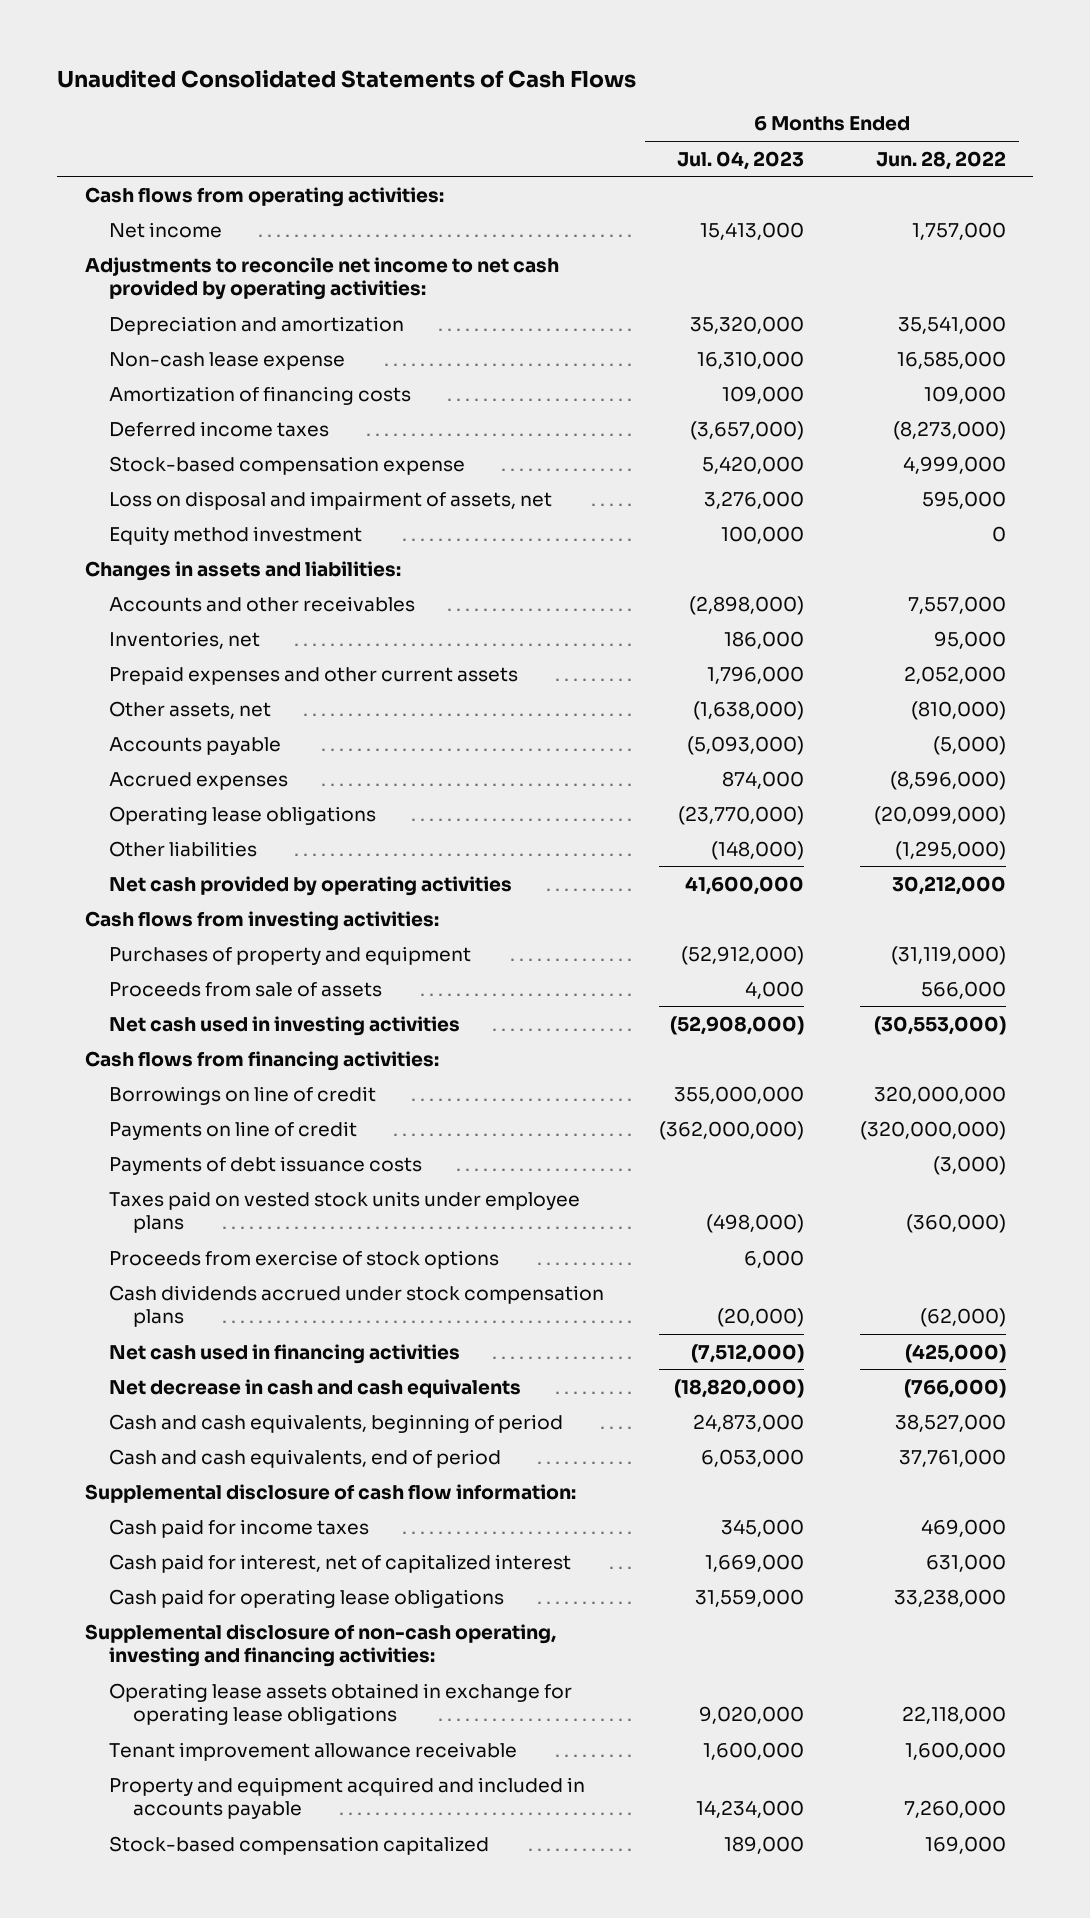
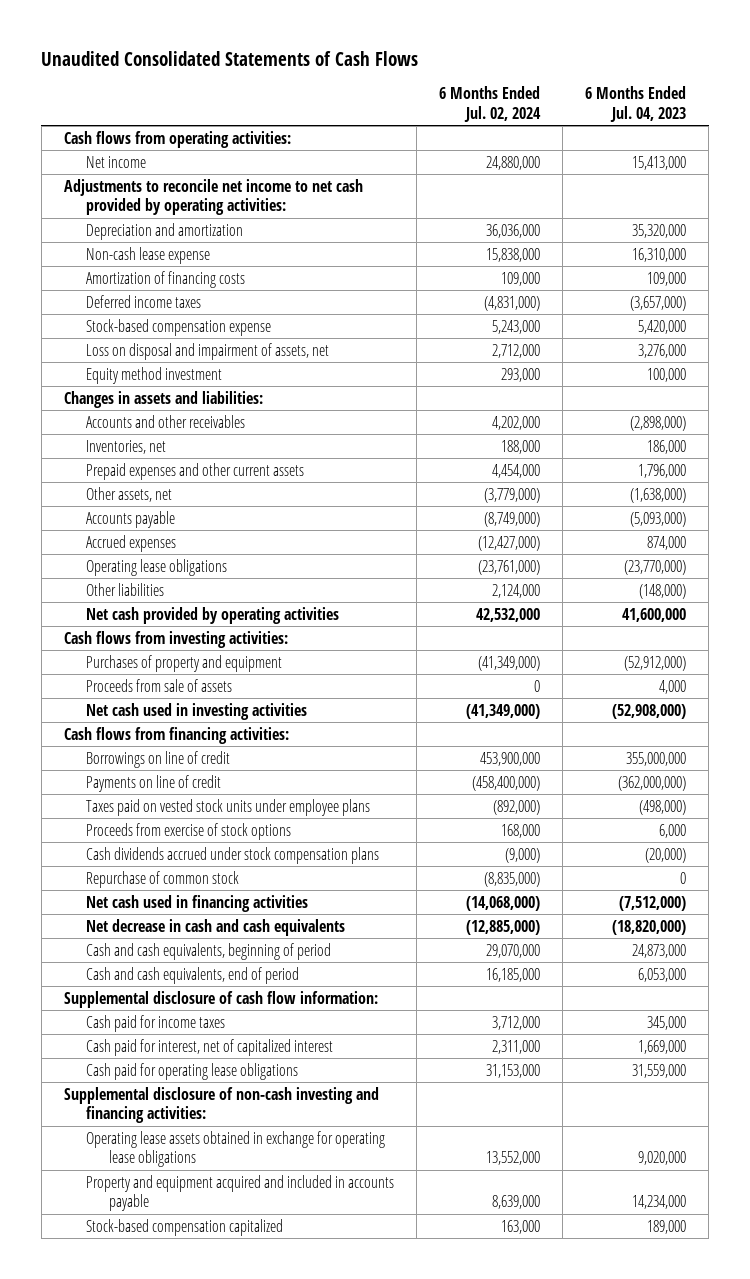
[875,150,1006,170] Jun. 28, 2022 -> none
none -> [439,86,542,123] 6 Months Ended Jul. 02, 2024
[108,1155,422,1175] Payments of debt issuance costs -> none
none -> [86,870,240,888] Repurchase of common stock
[84,1623,556,1668] Supplemental disclosure of non-cash operating, investing and financing activities: -> [63,1086,379,1124] Supplemental disclosure of non-cash investing and financing activities:
[108,1741,517,1761] Tenant improvement allowance receivable -> none

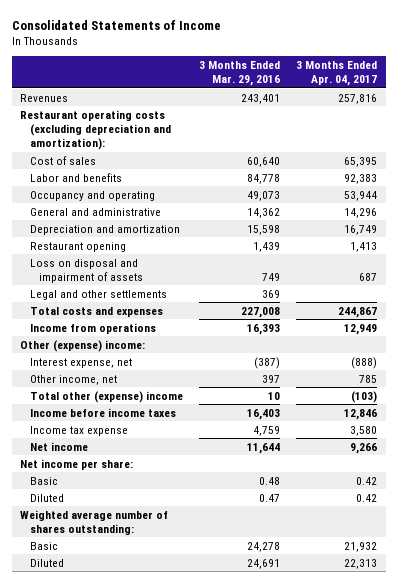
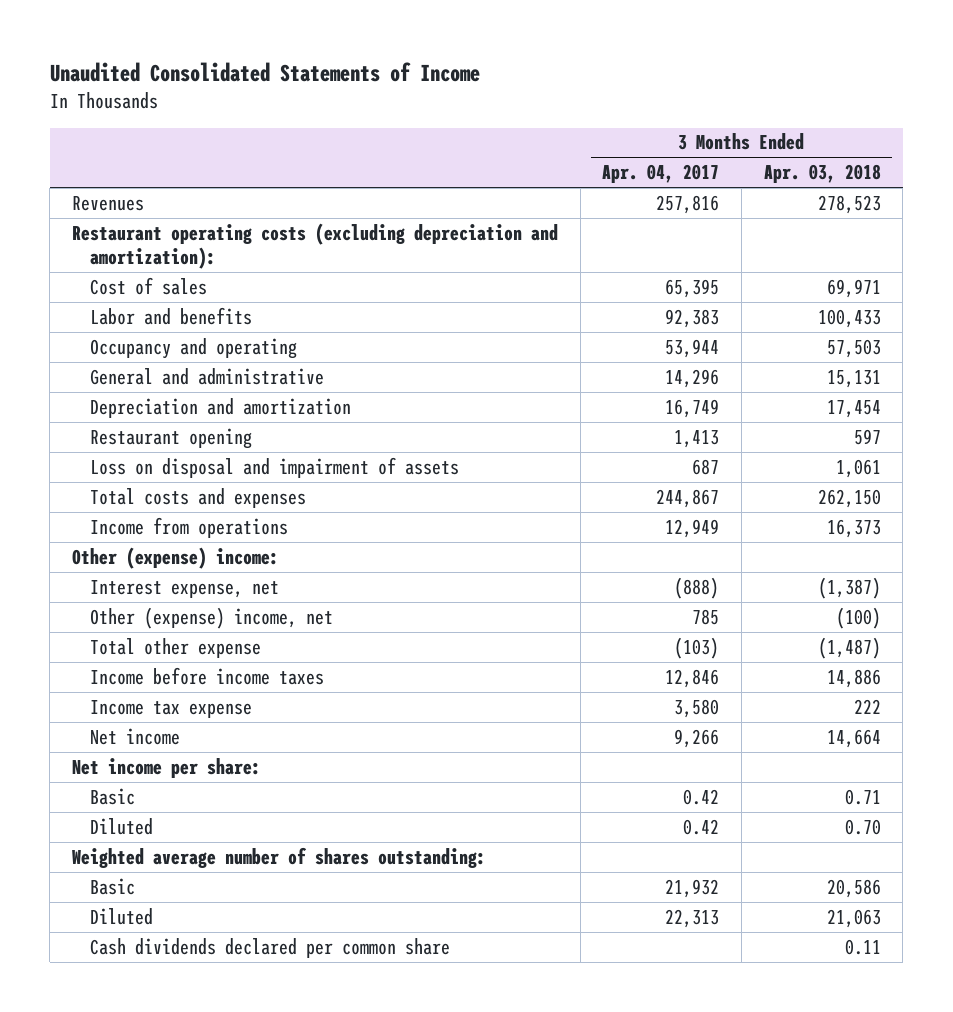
[12,19,222,30] Consolidated Statements of Income -> [49,61,480,82] Unaudited Consolidated Statements of Income
[199,61,281,87] 3 Months Ended Mar. 29, 2016 -> none
none -> [763,164,881,184] Apr. 03, 2018
[29,289,167,300] Legal and other settlements -> none
[29,374,117,385] Other income, net -> [89,606,333,629] Other (expense) income, net
[29,390,183,403] Total other (expense) income -> [89,637,261,658] Total other expense
none -> [89,937,450,958] Cash dividends declared per common share

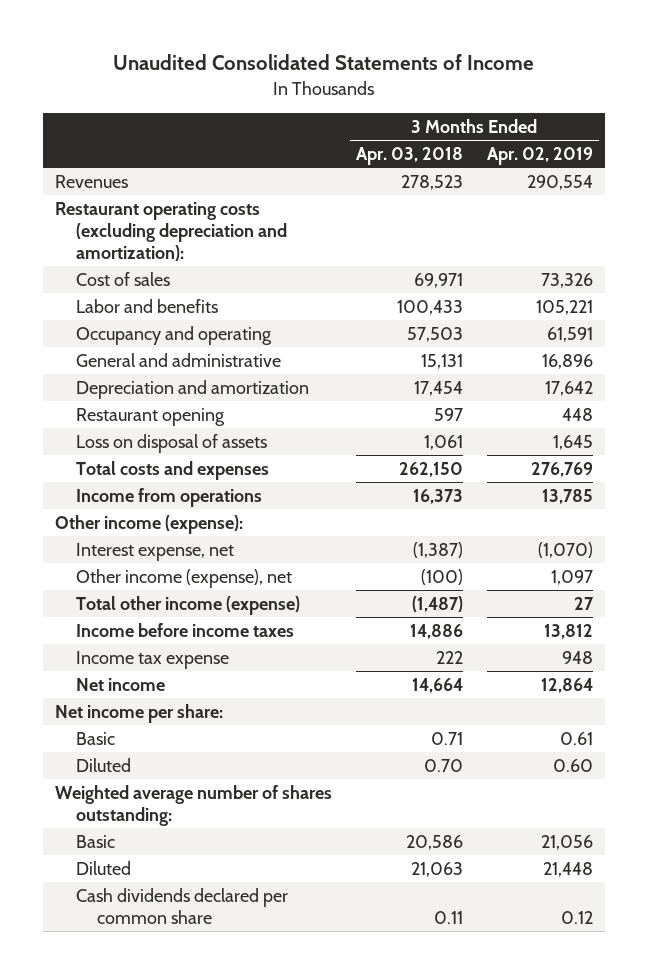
[602,164,720,184] Apr. 04, 2017 -> none
none -> [486,146,593,165] Apr. 02, 2019
[89,456,459,478] Loss on disposal and impairment of assets -> [75,433,267,453] Loss on disposal of assets
[71,546,279,569] Other (expense) income: -> [54,514,243,534] Other income (expense):
[89,606,333,629] Other (expense) income, net -> [75,568,292,588] Other income (expense), net
[89,637,261,658] Total other expense -> [75,595,300,615] Total other income (expense)

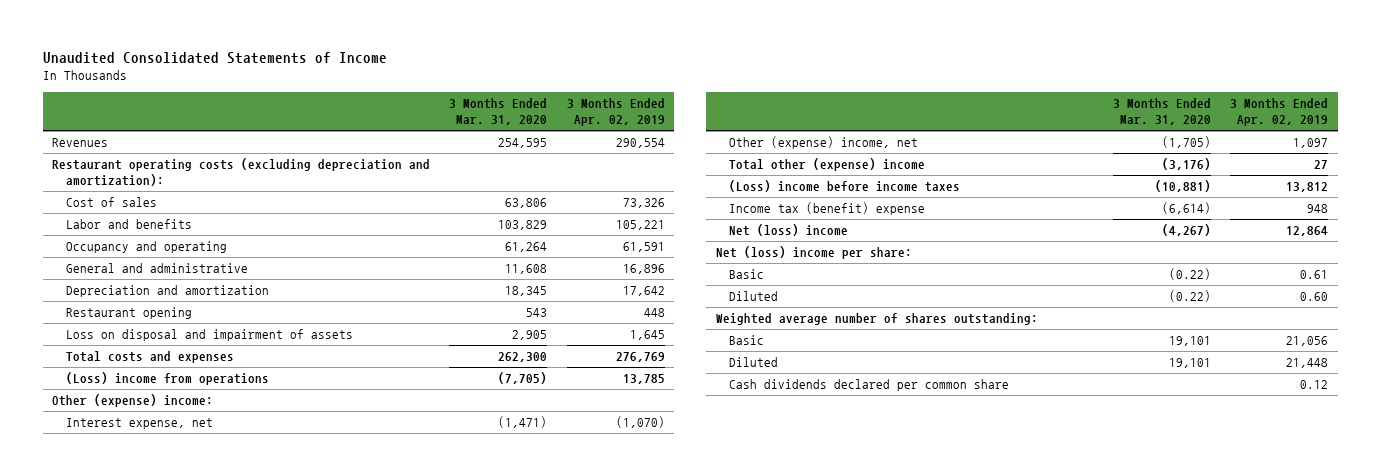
[355,146,463,165] Apr. 03, 2018 -> none
none -> [449,97,548,126] 3 Months Ended Mar. 31, 2020
[75,433,267,453] Loss on disposal of assets -> [65,329,353,342] Loss on disposal and impairment of assets
[75,487,262,507] Income from operations -> [65,372,269,386] (Loss) income from operations
[54,514,243,534] Other income (expense): -> [52,394,214,408] Other (expense) income:
[75,568,292,588] Other income (expense), net -> [729,136,919,150] Other (expense) income, net
[75,595,300,615] Total other income (expense) -> [729,158,926,172] Total other (expense) income
[75,622,294,637] Income before income taxes -> [729,180,961,193] (Loss) income before income taxes
[75,650,229,669] Income tax expense -> [729,202,926,216] Income tax (benefit) expense
[75,677,165,691] Net income -> [729,224,849,237] Net (loss) income
[54,703,223,723] Net income per share: -> [715,246,912,260] Net (loss) income per share:

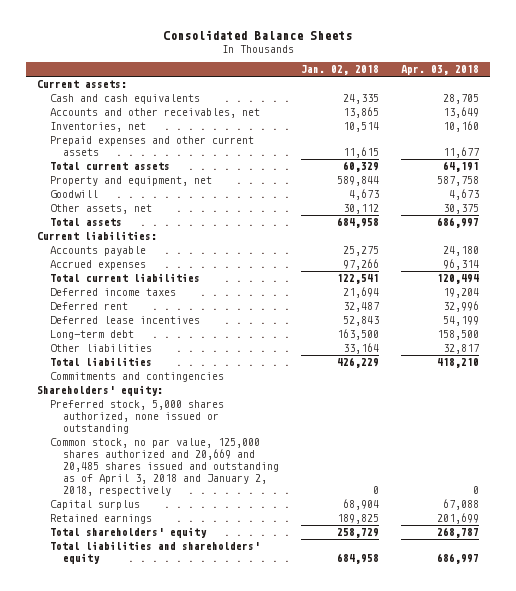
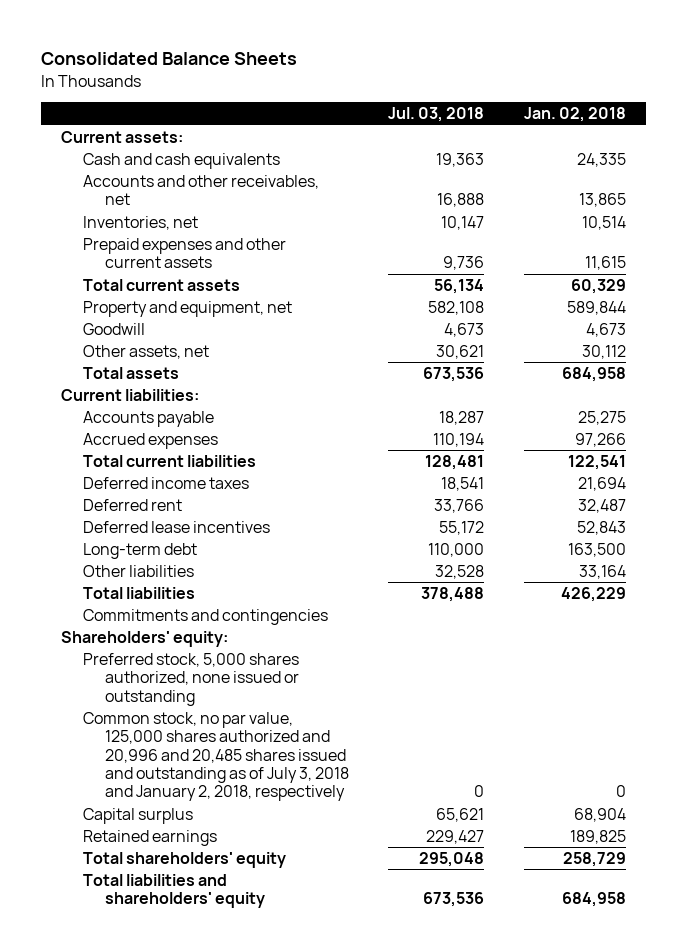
[400,65,479,76] Apr. 03, 2018 -> none
none -> [388,107,485,123] Jul. 03, 2018
[50,438,280,496] Common stock, no par value, 125,000 shares authorized and 20,669 and 20,485 shares issued and outstanding as of April 3, 2018 and January 2, 2018, respectively -> [82,711,349,802] Common stock, no par value, 125,000 shares authorized and 20,996 and 20,485 shares issued and outstanding as of July 3, 2018 and January 2, 2018, respectively

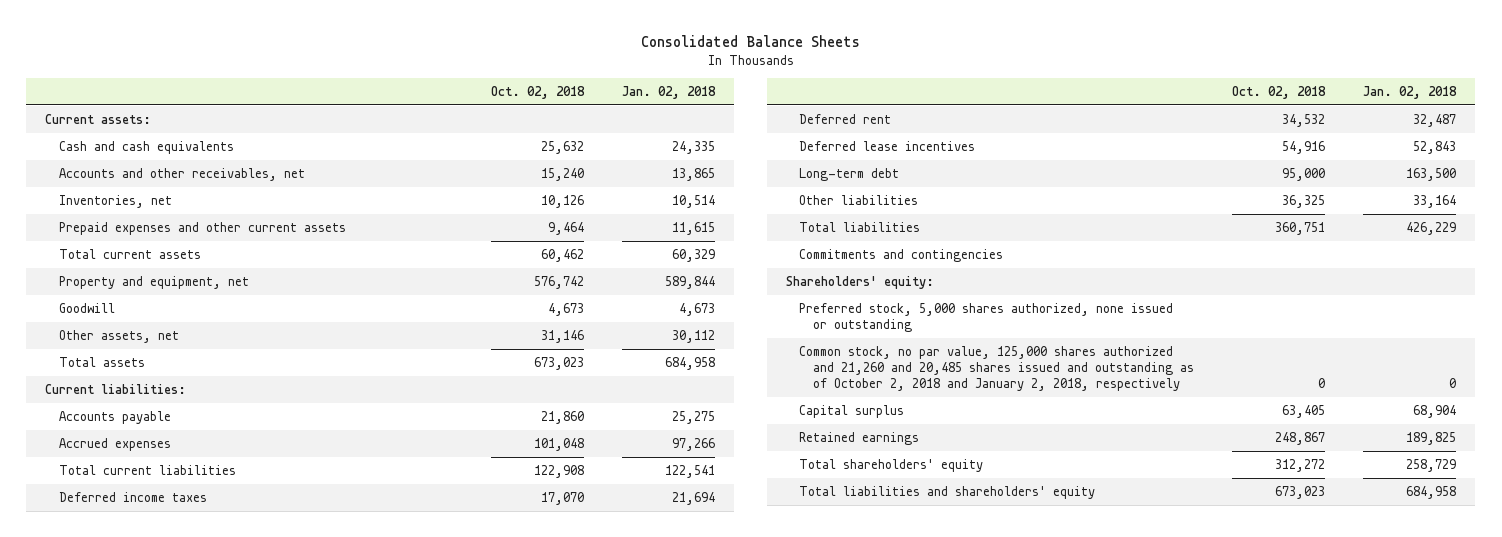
[388,107,485,123] Jul. 03, 2018 -> none
none -> [490,85,585,99] Oct. 02, 2018
[82,711,349,802] Common stock, no par value, 125,000 shares authorized and 20,996 and 20,485 shares issued and outstanding as of July 3, 2018 and January 2, 2018, respectively -> [799,345,1194,392] Common stock, no par value, 125,000 shares authorized and 21,260 and 20,485 shares issued and outstanding as of October 2, 2018 and January 2, 2018, respectively

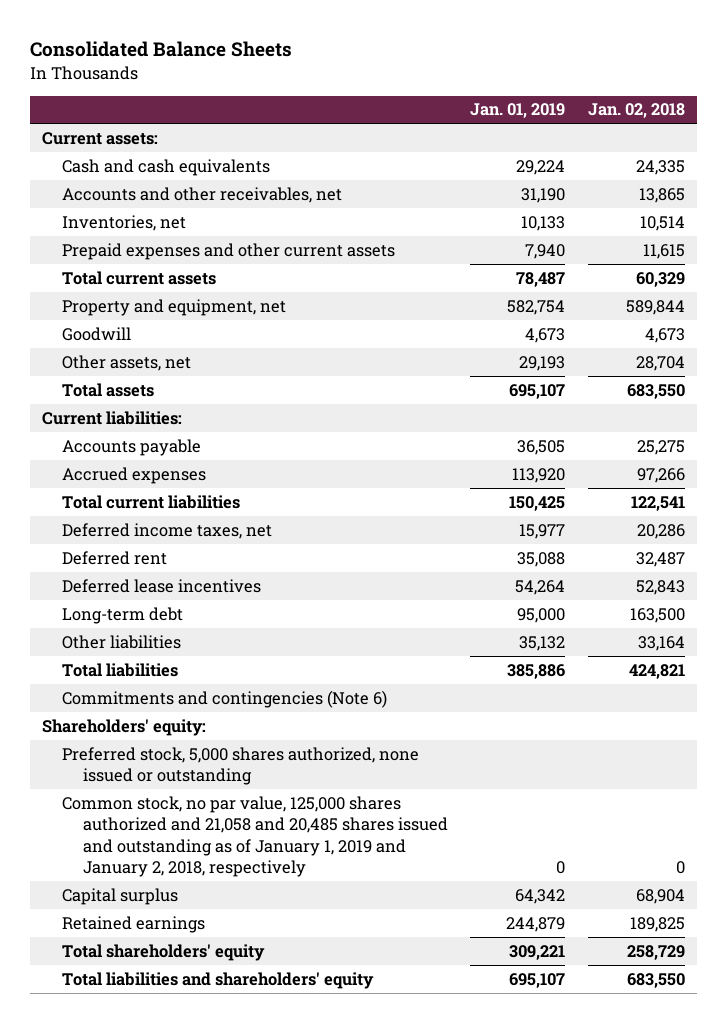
[490,85,585,99] Oct. 02, 2018 -> none
none -> [470,103,566,119] Jan. 01, 2019
[672,329,716,343] 30,112 -> [636,355,686,371] 28,704
[665,356,716,370] 684,958 -> [627,383,686,399] 683,550
[58,491,207,502] Deferred income taxes -> [62,522,273,539] Deferred income taxes, net
[672,491,716,505] 21,694 -> [637,523,686,539] 20,286
[1406,221,1457,235] 426,229 -> [629,663,686,679] 424,821
[799,248,1004,262] Commitments and contingencies -> [62,689,388,708] Commitments and contingencies (Note 6)
[799,345,1194,392] Common stock, no par value, 125,000 shares authorized and 21,260 and 20,485 shares issued and outstanding as of October 2, 2018 and January 2, 2018, respectively -> [62,795,448,878] Common stock, no par value, 125,000 shares authorized and 21,058 and 20,485 shares issued and outstanding as of January 1, 2019 and January 2, 2018, respectively
[1406,485,1457,499] 684,958 -> [627,972,686,988] 683,550

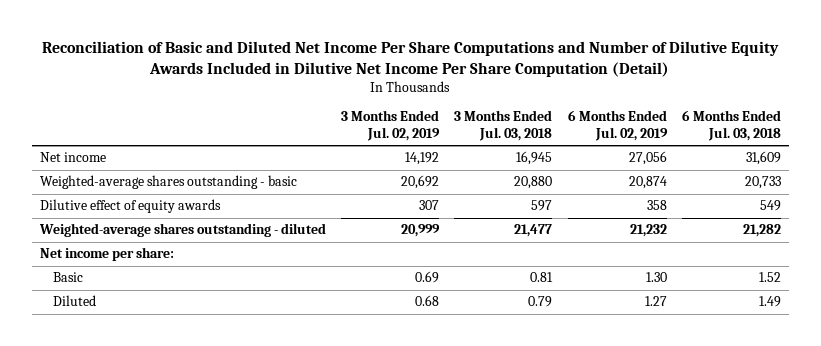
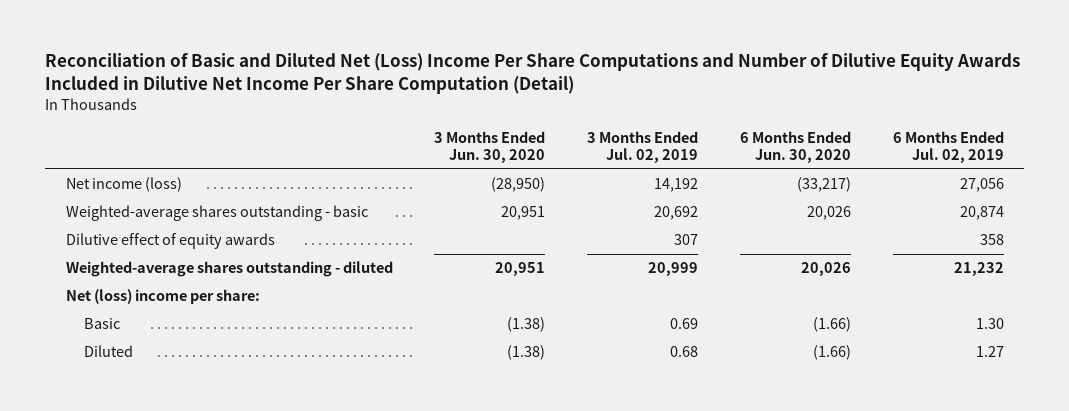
[42,40,780,77] Reconciliation of Basic and Diluted Net Income Per Share Computations and Number of Dilutive Equity Awards Included in Dilutive Net Income Per Share Computation (Detail) -> [44,53,1020,95] Reconciliation of Basic and Diluted Net (Loss) Income Per Share Computations and Number of Dilutive Equity Awards Included in Dilutive Net Income Per Share Computation (Detail)
[454,110,553,141] 3 Months Ended Jul. 03, 2018 -> none
[682,110,782,141] 6 Months Ended Jul. 03, 2018 -> none
none -> [434,131,546,164] 3 Months Ended Jun. 30, 2020
none -> [739,131,851,164] 6 Months Ended Jun. 30, 2020
[39,152,106,163] Net income -> [65,177,182,193] Net income (loss)
[39,247,174,262] Net income per share: -> [65,289,260,305] Net (loss) income per share:

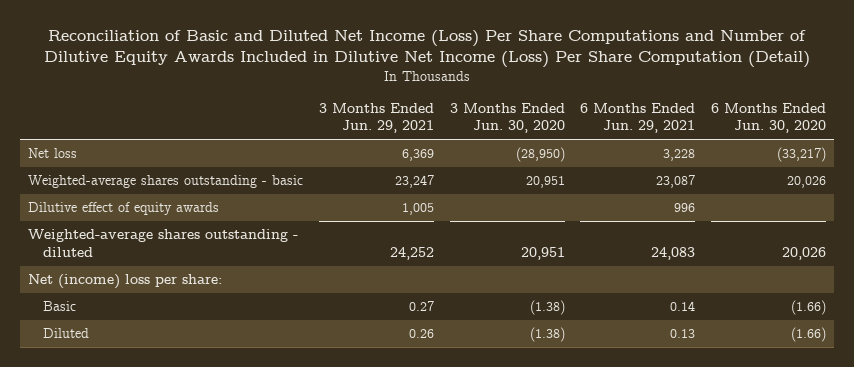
[44,53,1020,95] Reconciliation of Basic and Diluted Net (Loss) Income Per Share Computations and Number of Dilutive Equity Awards Included in Dilutive Net Income Per Share Computation (Detail) -> [44,30,811,69] Reconciliation of Basic and Diluted Net Income (Loss) Per Share Computations and Number of Dilutive Equity Awards Included in Dilutive Net Income (Loss) Per Share Computation (Detail)
[587,131,699,164] 3 Months Ended Jul. 02, 2019 -> none
[892,131,1004,164] 6 Months Ended Jul. 02, 2019 -> none
none -> [318,102,434,134] 3 Months Ended Jun. 29, 2021
none -> [580,102,696,134] 6 Months Ended Jun. 29, 2021
[65,177,182,193] Net income (loss) -> [27,148,77,159] Net loss
[65,289,260,305] Net (loss) income per share: -> [27,274,222,290] Net (income) loss per share:

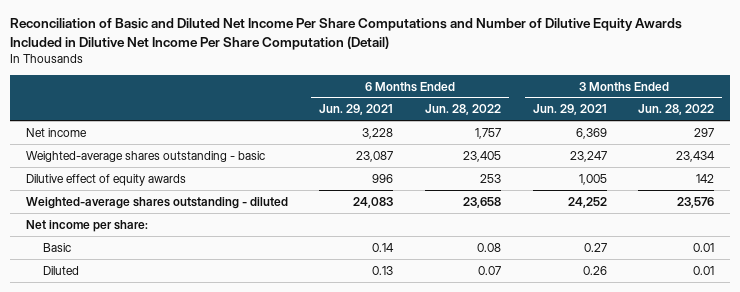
[44,30,811,69] Reconciliation of Basic and Diluted Net Income (Loss) Per Share Computations and Number of Dilutive Equity Awards Included in Dilutive Net Income (Loss) Per Share Computation (Detail) -> [9,18,682,50] Reconciliation of Basic and Diluted Net Income Per Share Computations and Number of Dilutive Equity Awards Included in Dilutive Net Income Per Share Computation (Detail)
[449,102,565,134] 3 Months Ended Jun. 30, 2020 -> none
[711,102,827,134] 6 Months Ended Jun. 30, 2020 -> none
none -> [425,104,502,116] Jun. 28, 2022
none -> [638,104,715,116] Jun. 28, 2022
[27,148,77,159] Net loss -> [25,127,87,137] Net income
[27,274,222,290] Net (income) loss per share: -> [25,219,148,232] Net income per share:

